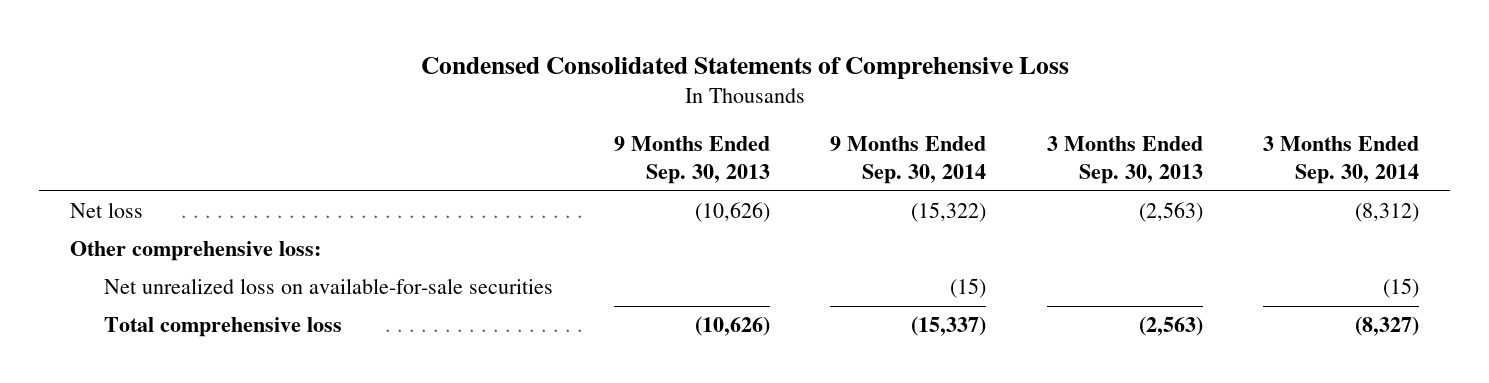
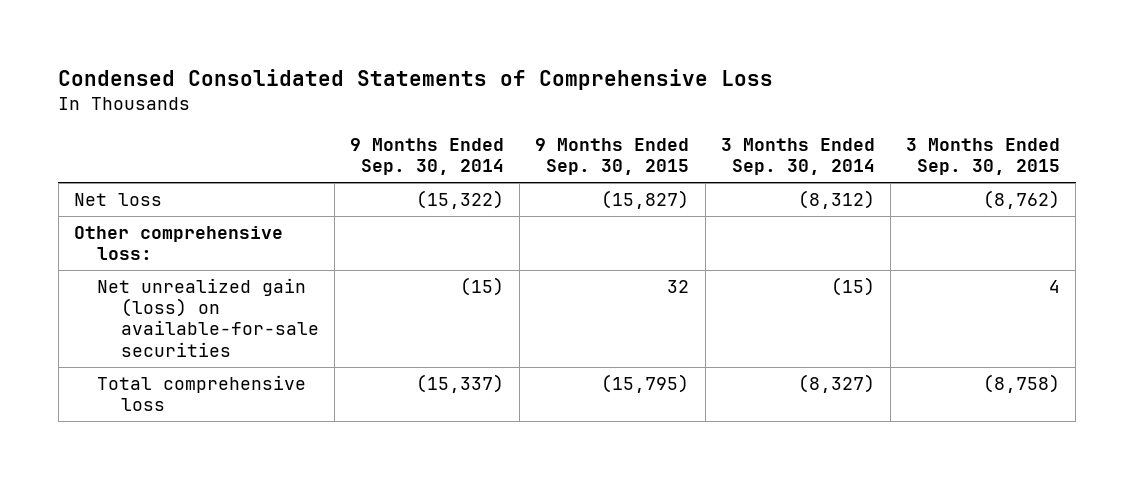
[613,136,770,185] 9 Months Ended Sep. 30, 2013 -> none
[1046,136,1203,185] 3 Months Ended Sep. 30, 2013 -> none
none -> [535,138,690,176] 9 Months Ended Sep. 30, 2015
none -> [906,138,1061,176] 3 Months Ended Sep. 30, 2015
[103,278,553,295] Net unrealized loss on available-for-sale securities -> [97,278,319,357] Net unrealized gain (loss) on available-for-sale securities

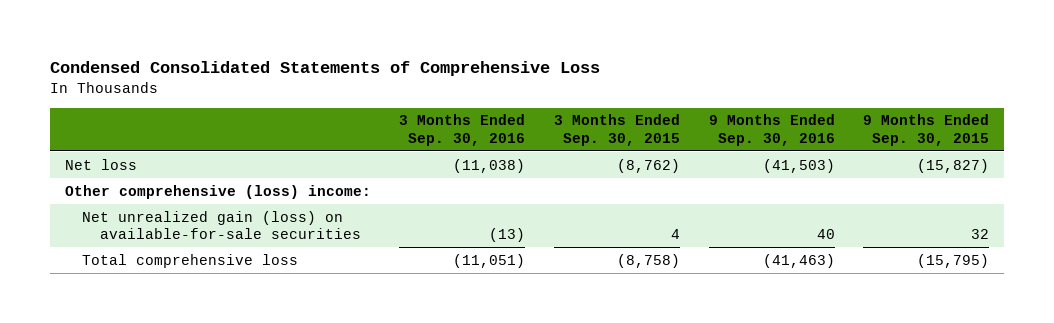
[350,138,505,176] 9 Months Ended Sep. 30, 2014 -> none
[720,138,875,176] 3 Months Ended Sep. 30, 2014 -> none
none -> [399,114,526,146] 3 Months Ended Sep. 30, 2016
none -> [708,114,835,146] 9 Months Ended Sep. 30, 2016
[73,226,283,261] Other comprehensive loss: -> [64,184,371,199] Other comprehensive (loss) income:

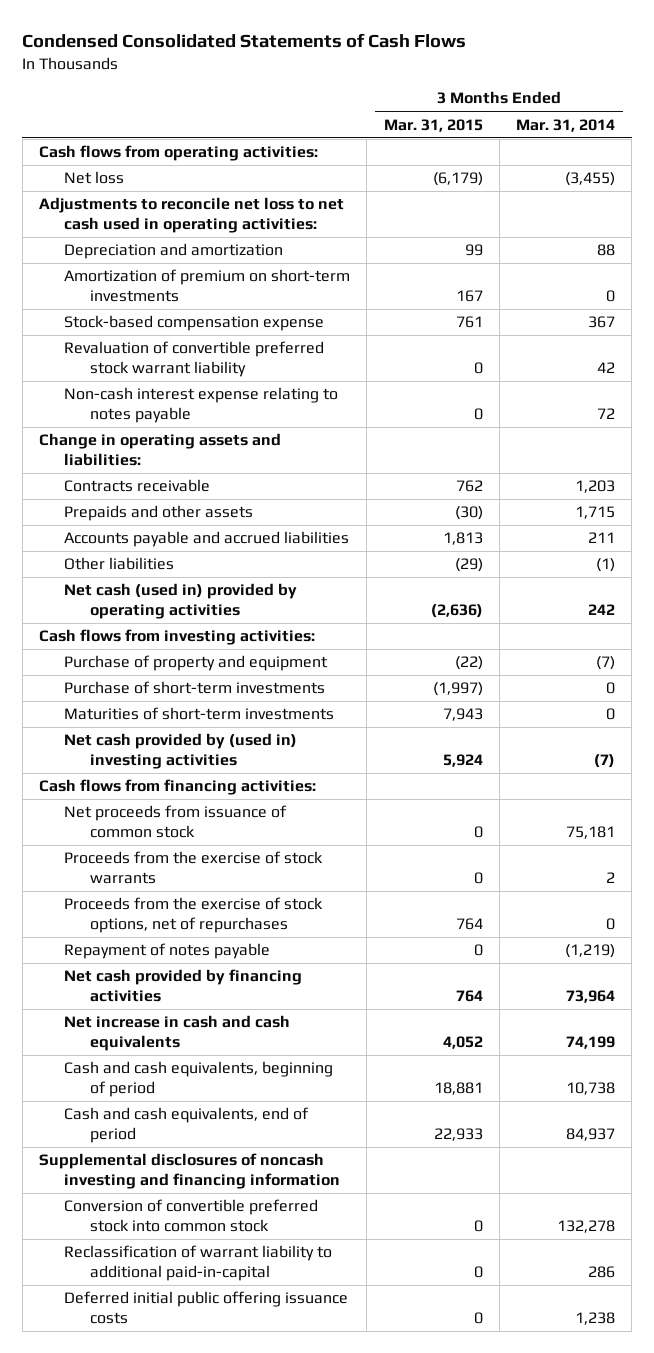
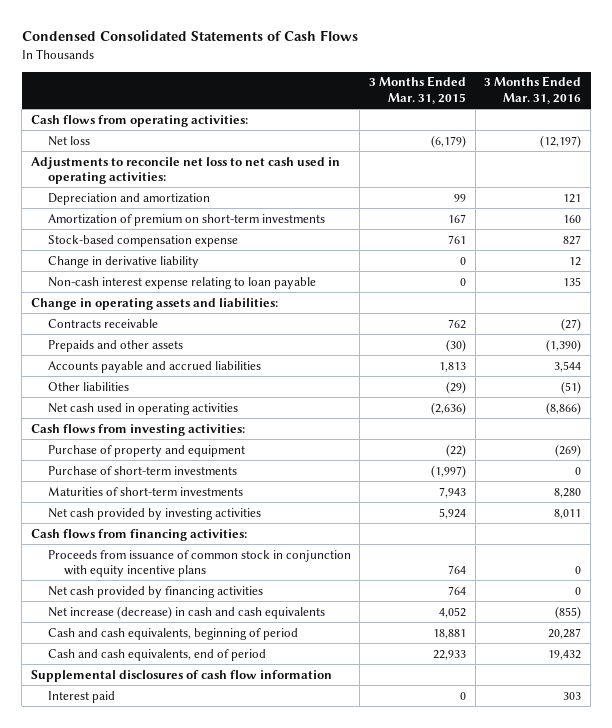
[516,118,616,132] Mar. 31, 2014 -> none
none -> [484,76,582,104] 3 Months Ended Mar. 31, 2016
[64,341,325,377] Revaluation of convertible preferred stock warrant liability -> none
none -> [47,255,199,268] Change in derivative liability
[64,387,339,423] Non-cash interest expense relating to notes payable -> [47,276,316,289] Non-cash interest expense relating to loan payable
[64,583,298,619] Net cash (used in) provided by operating activities -> [47,402,238,415] Net cash used in operating activities
[64,733,298,769] Net cash provided by (used in) investing activities -> [47,507,261,520] Net cash provided by investing activities
[64,805,288,838] Net proceeds from issuance of common stock -> none
[64,851,324,884] Proceeds from the exercise of stock warrants -> none
[64,943,271,960] Repayment of notes payable -> none
[64,897,324,933] Proceeds from the exercise of stock options, net of repurchases -> [47,549,351,578] Proceeds from issuance of common stock in conjunction with equity incentive plans
[64,1015,291,1051] Net increase in cash and cash equivalents -> [47,605,325,619] Net increase (decrease) in cash and cash equivalents
[64,1245,333,1281] Reclassification of warrant liability to additional paid-in-capital -> none
[64,1291,349,1324] Deferred initial public offering issuance costs -> none
[38,1153,341,1189] Supplemental disclosures of noncash investing and financing information -> [30,669,332,682] Supplemental disclosures of cash flow information
[64,1199,319,1232] Conversion of convertible preferred stock into common stock -> [47,690,115,703] Interest paid

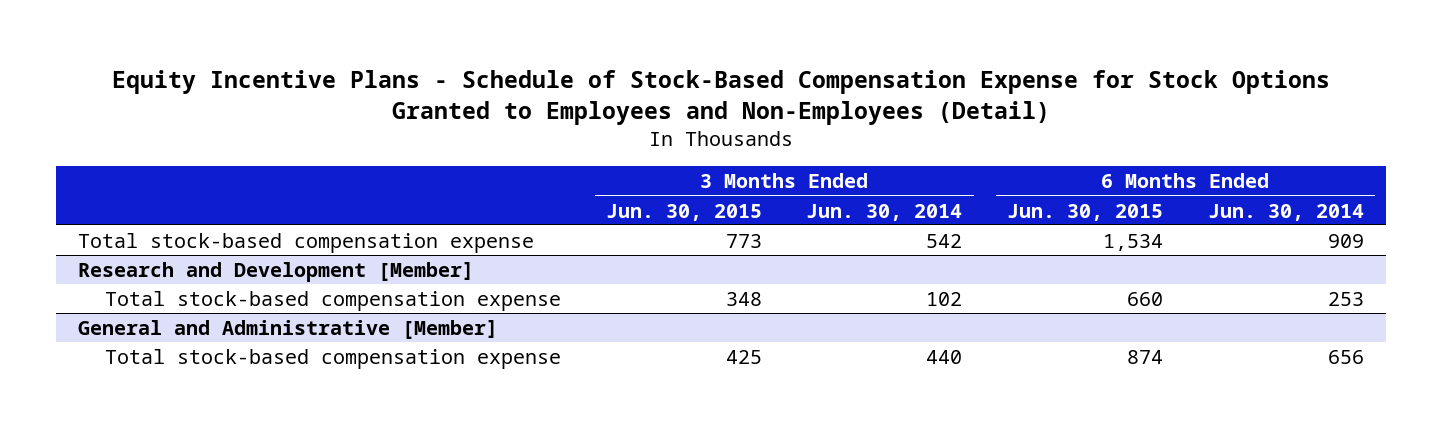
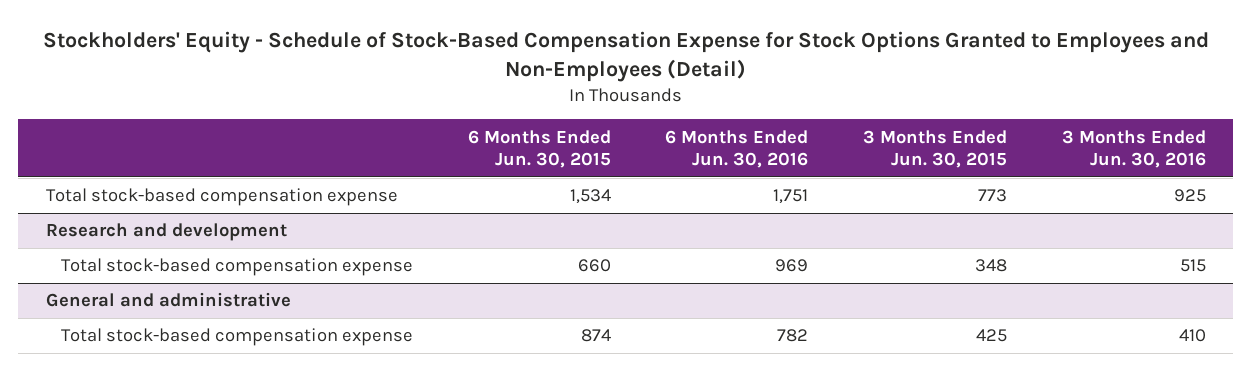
[111,69,1330,125] Equity Incentive Plans - Schedule of Stock-Based Compensation Expense for Stock Options Granted to Employees and Non-Employees (Detail) -> [42,30,1209,82] Stockholders' Equity - Schedule of Stock-Based Compensation Expense for Stock Options Granted to Employees and Non-Employees (Detail)
[806,203,963,221] Jun. 30, 2014 -> none
[1207,203,1364,221] Jun. 30, 2014 -> none
none -> [665,129,809,168] 6 Months Ended Jun. 30, 2016
none -> [1061,129,1206,168] 3 Months Ended Jun. 30, 2016
[78,261,475,282] Research and Development [Member] -> [45,223,287,242] Research and development
[78,319,499,339] General and Administrative [Member] -> [45,292,291,308] General and administrative

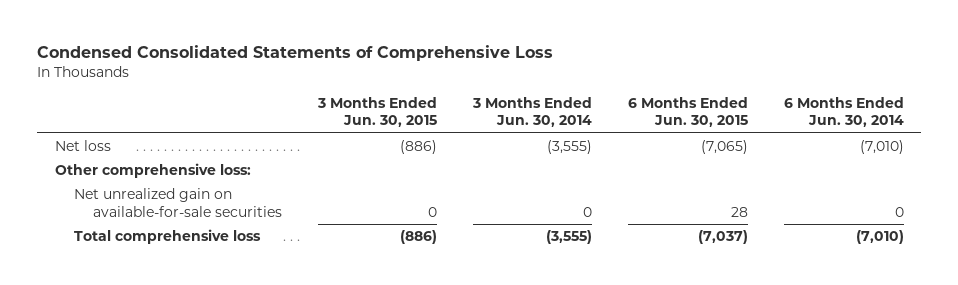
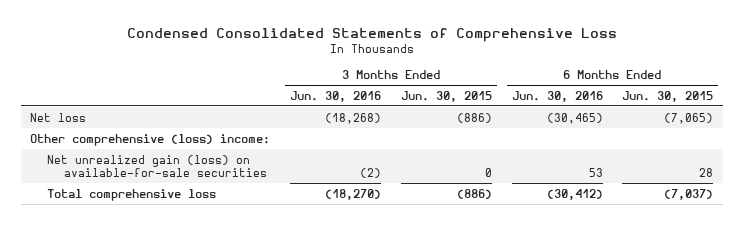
[471,96,592,128] 3 Months Ended Jun. 30, 2014 -> none
[783,96,904,128] 6 Months Ended Jun. 30, 2014 -> none
none -> [290,90,382,102] Jun. 30, 2016
none -> [511,90,603,102] Jun. 30, 2016
[54,162,251,178] Other comprehensive loss: -> [30,133,271,146] Other comprehensive (loss) income:
[73,187,283,217] Net unrealized gain on available-for-sale securities -> [47,154,268,177] Net unrealized gain (loss) on available-for-sale securities

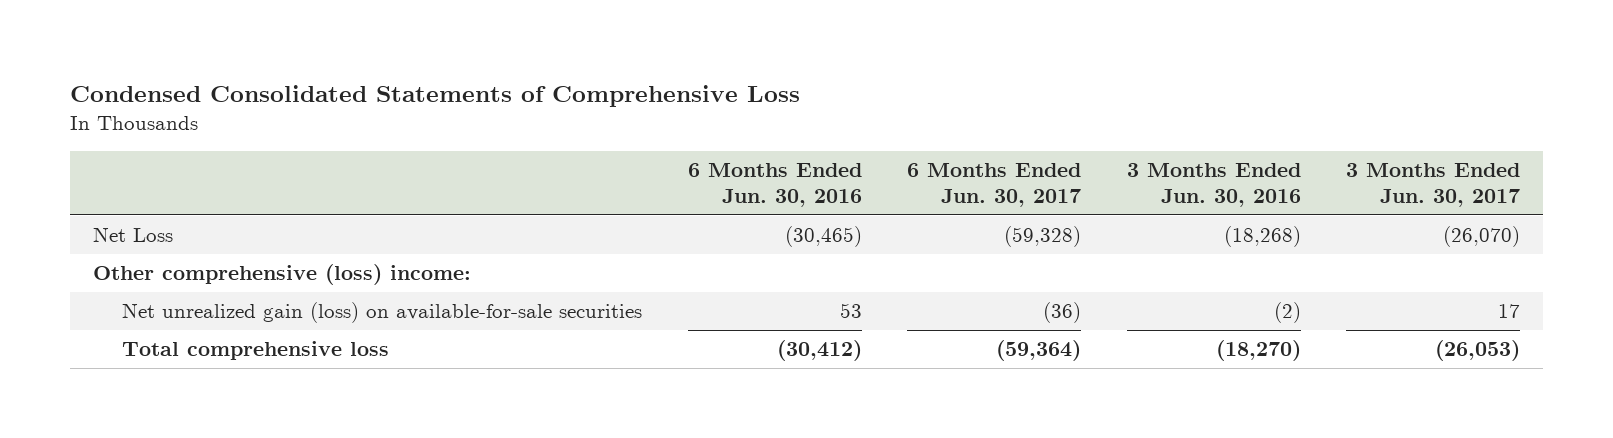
[400,90,492,102] Jun. 30, 2015 -> none
[622,90,714,102] Jun. 30, 2015 -> none
none -> [907,162,1082,207] 6 Months Ended Jun. 30, 2017
none -> [1345,162,1520,207] 3 Months Ended Jun. 30, 2017
[30,112,87,122] Net loss -> [92,227,173,243] Net Loss

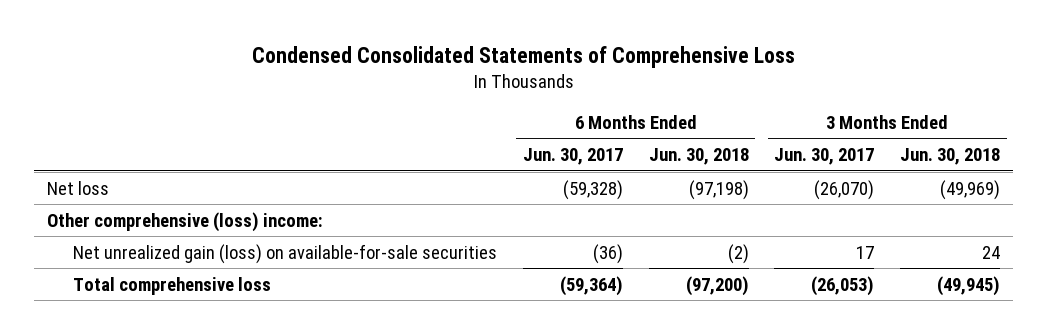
[687,162,862,207] 6 Months Ended Jun. 30, 2016 -> none
[1126,162,1301,207] 3 Months Ended Jun. 30, 2016 -> none
none -> [648,148,749,166] Jun. 30, 2018
none -> [900,148,1001,166] Jun. 30, 2018
[92,227,173,243] Net Loss -> [47,180,110,195] Net loss

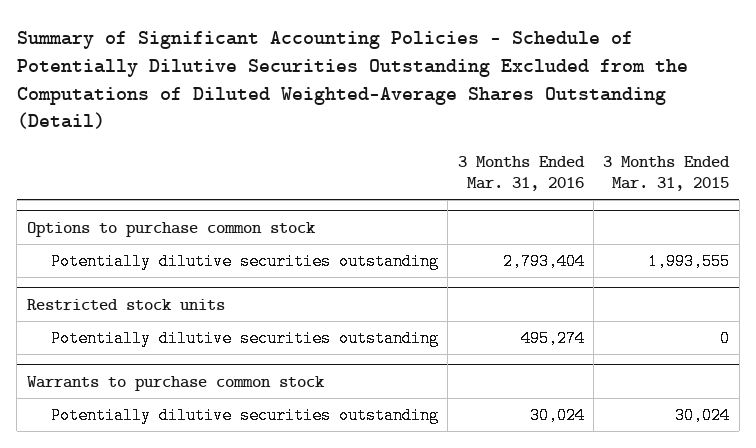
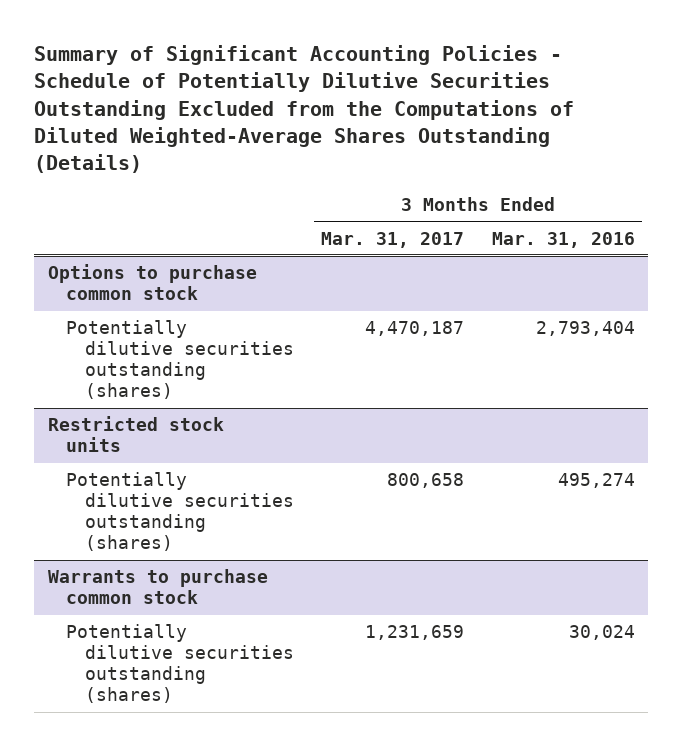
[16,31,688,130] Summary of Significant Accounting Policies - Schedule of Potentially Dilutive Securities Outstanding Excluded from the Computations of Diluted Weighted-Average Shares Outstanding (Detail) -> [33,45,574,174] Summary of Significant Accounting Policies - Schedule of Potentially Dilutive Securities Outstanding Excluded from the Computations of Diluted Weighted-Average Shares Outstanding (Details)
[603,155,731,192] 3 Months Ended Mar. 31, 2015 -> none
none -> [321,231,465,248] Mar. 31, 2017
[51,252,440,270] Potentially dilutive securities outstanding -> [66,320,294,400] Potentially dilutive securities outstanding (shares)
[51,329,440,347] Potentially dilutive securities outstanding -> [66,472,294,552] Potentially dilutive securities outstanding (shares)
[51,406,440,424] Potentially dilutive securities outstanding -> [66,624,294,704] Potentially dilutive securities outstanding (shares)

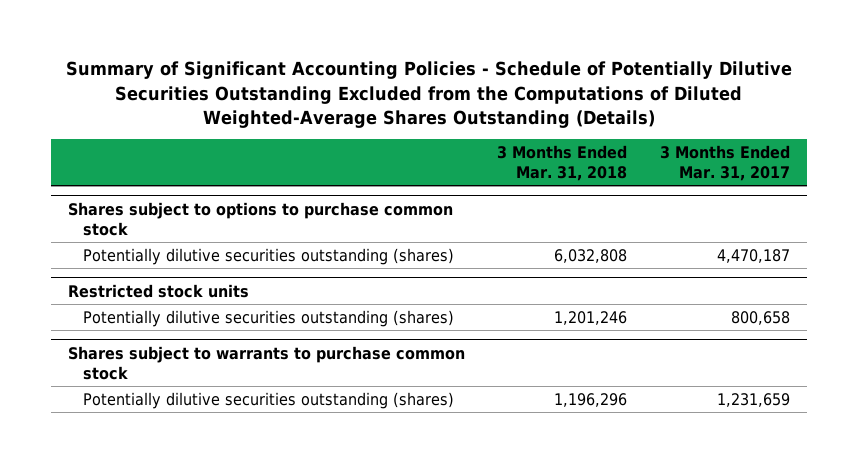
[491,231,635,248] Mar. 31, 2016 -> none
none -> [497,144,628,181] 3 Months Ended Mar. 31, 2018
[47,264,257,301] Options to purchase common stock -> [67,201,453,236] Shares subject to options to purchase common stock
[47,569,268,605] Warrants to purchase common stock -> [67,345,465,380] Shares subject to warrants to purchase common stock

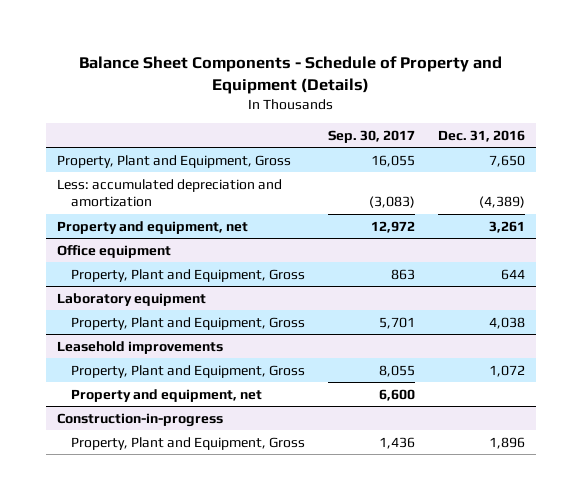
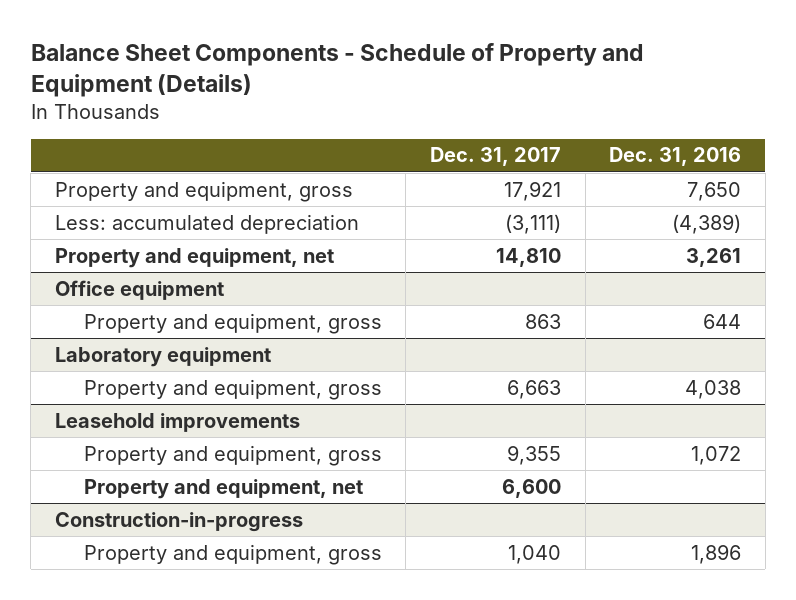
[327,130,415,144] Sep. 30, 2017 -> none
none -> [429,147,561,167] Dec. 31, 2017
[56,154,291,168] Property, Plant and Equipment, Gross -> [54,180,353,202] Property and equipment, gross
[56,178,282,208] Less: accumulated depreciation and amortization -> [54,213,359,234] Less: accumulated depreciation
[71,268,306,282] Property, Plant and Equipment, Gross -> [83,312,382,334] Property and equipment, gross
[71,316,306,330] Property, Plant and Equipment, Gross -> [83,378,382,400] Property and equipment, gross
[71,364,306,378] Property, Plant and Equipment, Gross -> [83,444,382,466] Property and equipment, gross
[71,436,306,450] Property, Plant and Equipment, Gross -> [83,543,382,565] Property and equipment, gross

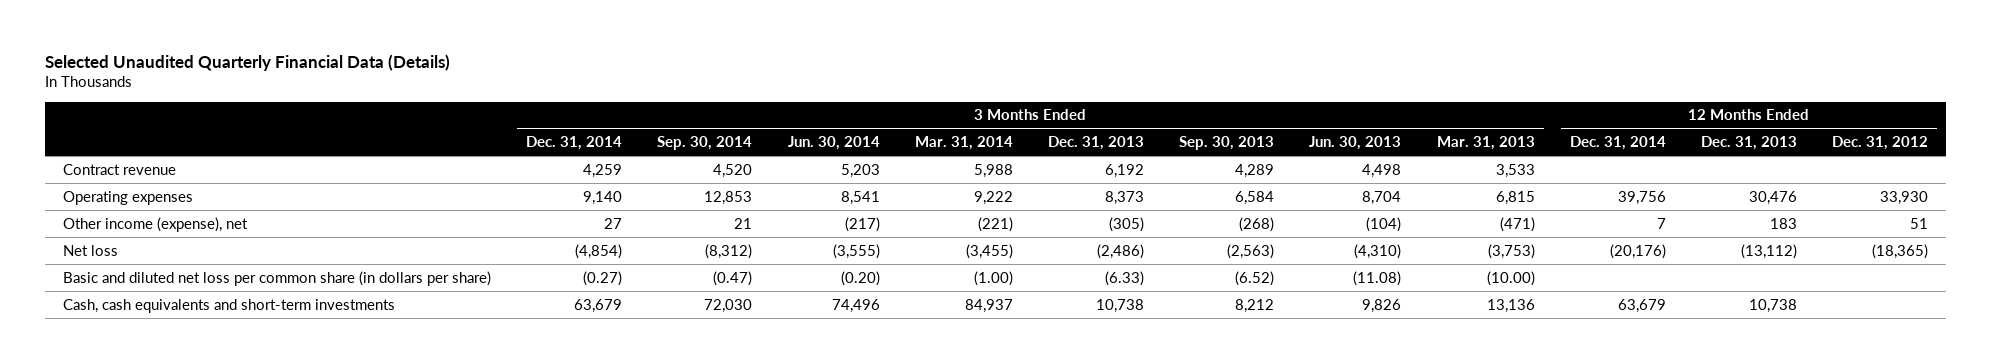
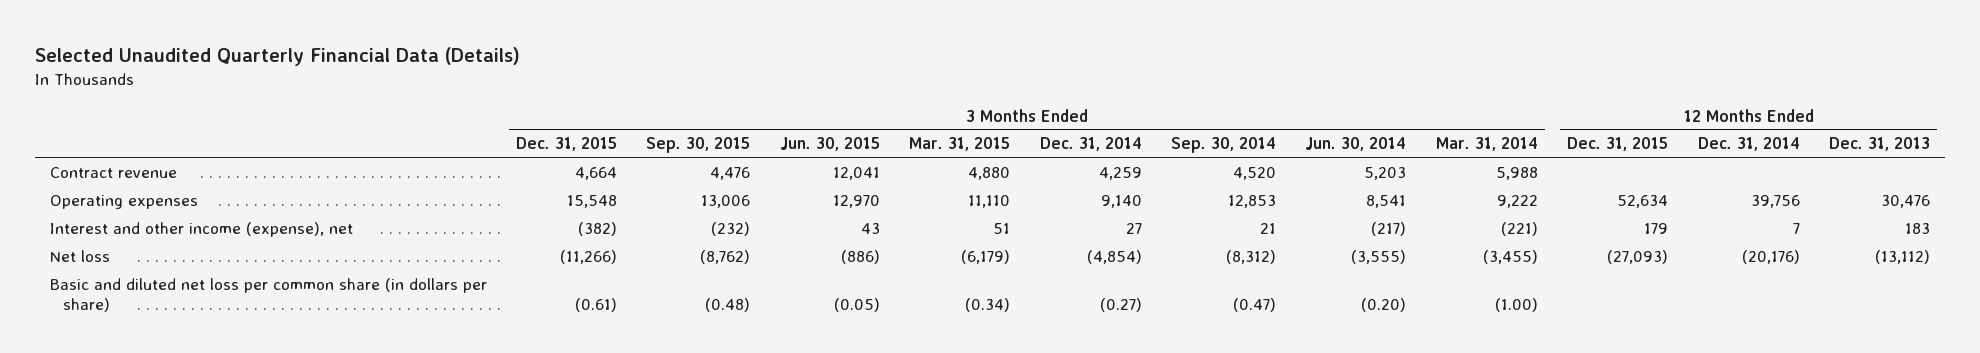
[1048,136,1145,151] Dec. 31, 2013 -> none
[1179,136,1275,151] Sep. 30, 2013 -> none
[1309,136,1402,151] Jun. 30, 2013 -> none
[1436,136,1535,151] Mar. 31, 2013 -> none
[1832,136,1929,151] Dec. 31, 2012 -> none
none -> [515,137,617,152] Dec. 31, 2015
none -> [646,137,751,154] Sep. 30, 2015
none -> [779,137,880,152] Jun. 30, 2015
none -> [909,137,1011,152] Mar. 31, 2015
none -> [1567,137,1669,152] Dec. 31, 2015
[62,216,248,232] Other income (expense), net -> [49,221,353,237] Interest and other income (expense), net
[62,298,395,313] Cash, cash equivalents and short-term investments -> none

